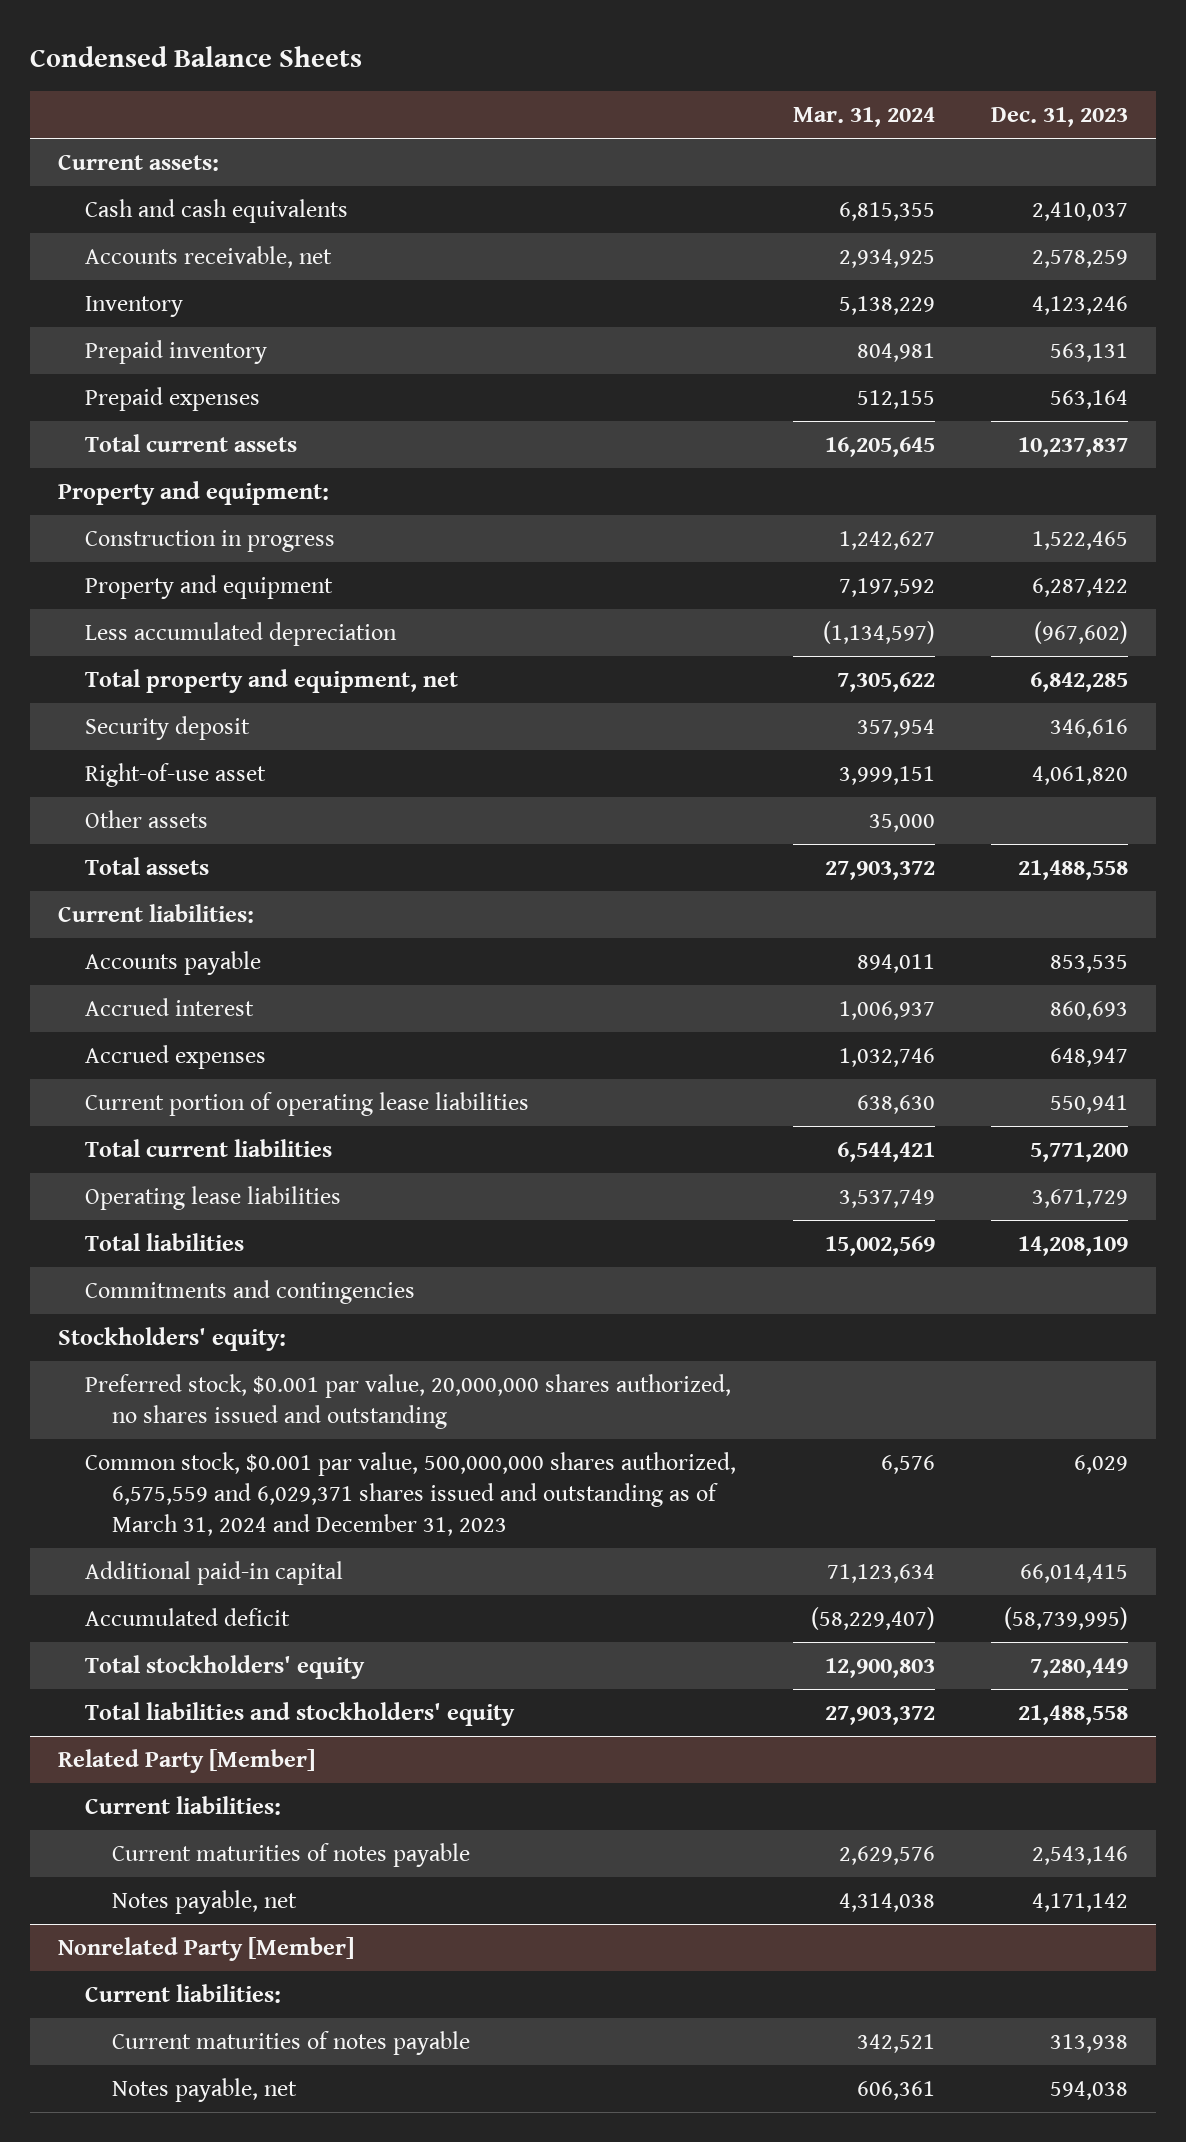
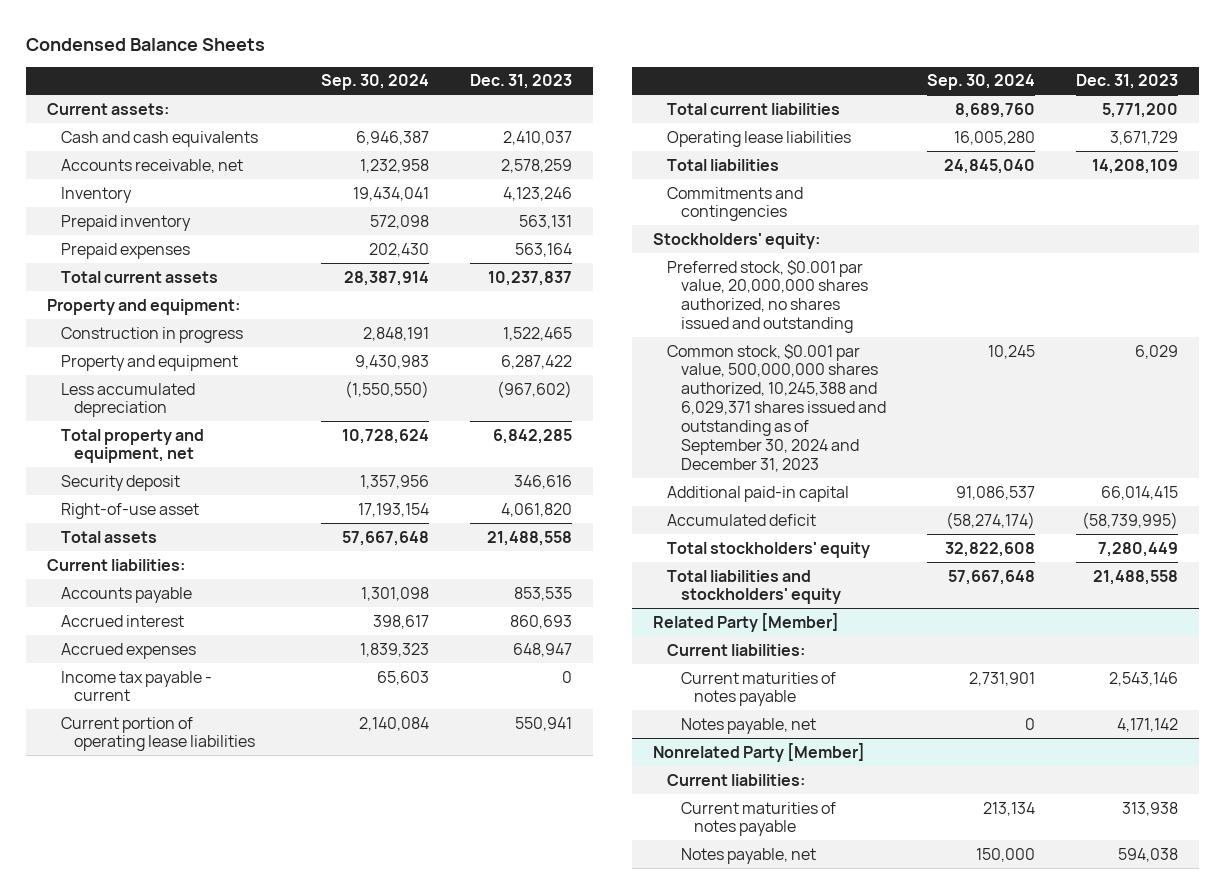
[792,107,935,128] Mar. 31, 2024 -> none
none -> [320,74,429,91] Sep. 30, 2024
[85,810,209,829] Other assets -> none
none -> [60,670,212,702] Income tax payable - current
[85,1452,737,1536] Common stock, $0.001 par value, 500,000,000 shares authorized, 6,575,559 and 6,029,371 shares issued and outstanding as of March 31, 2024 and December 31, 2023 -> [666,343,886,472] Common stock, $0.001 par value, 500,000,000 shares authorized, 10,245,388 and 6,029,371 shares issued and outstanding as of September 30, 2024 and December 31, 2023

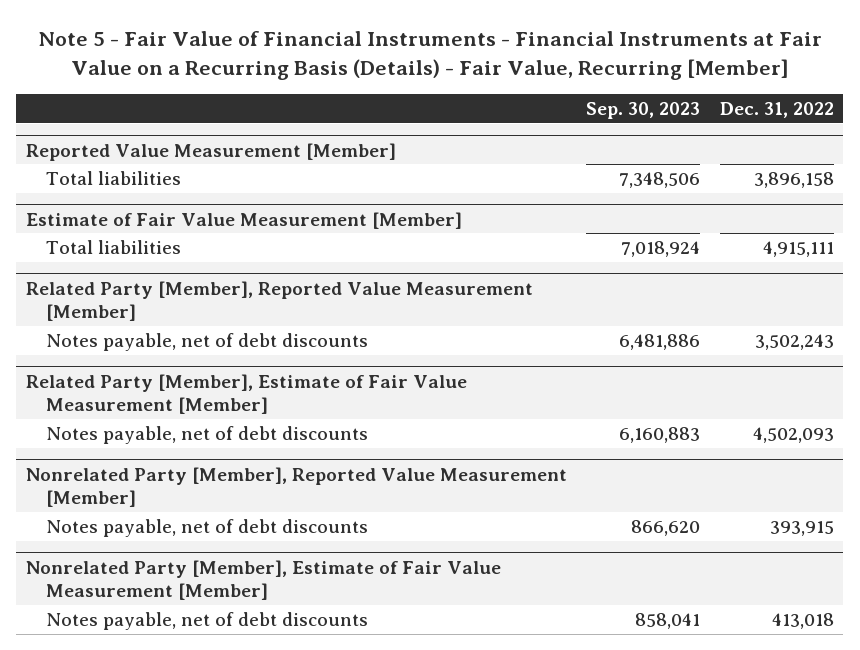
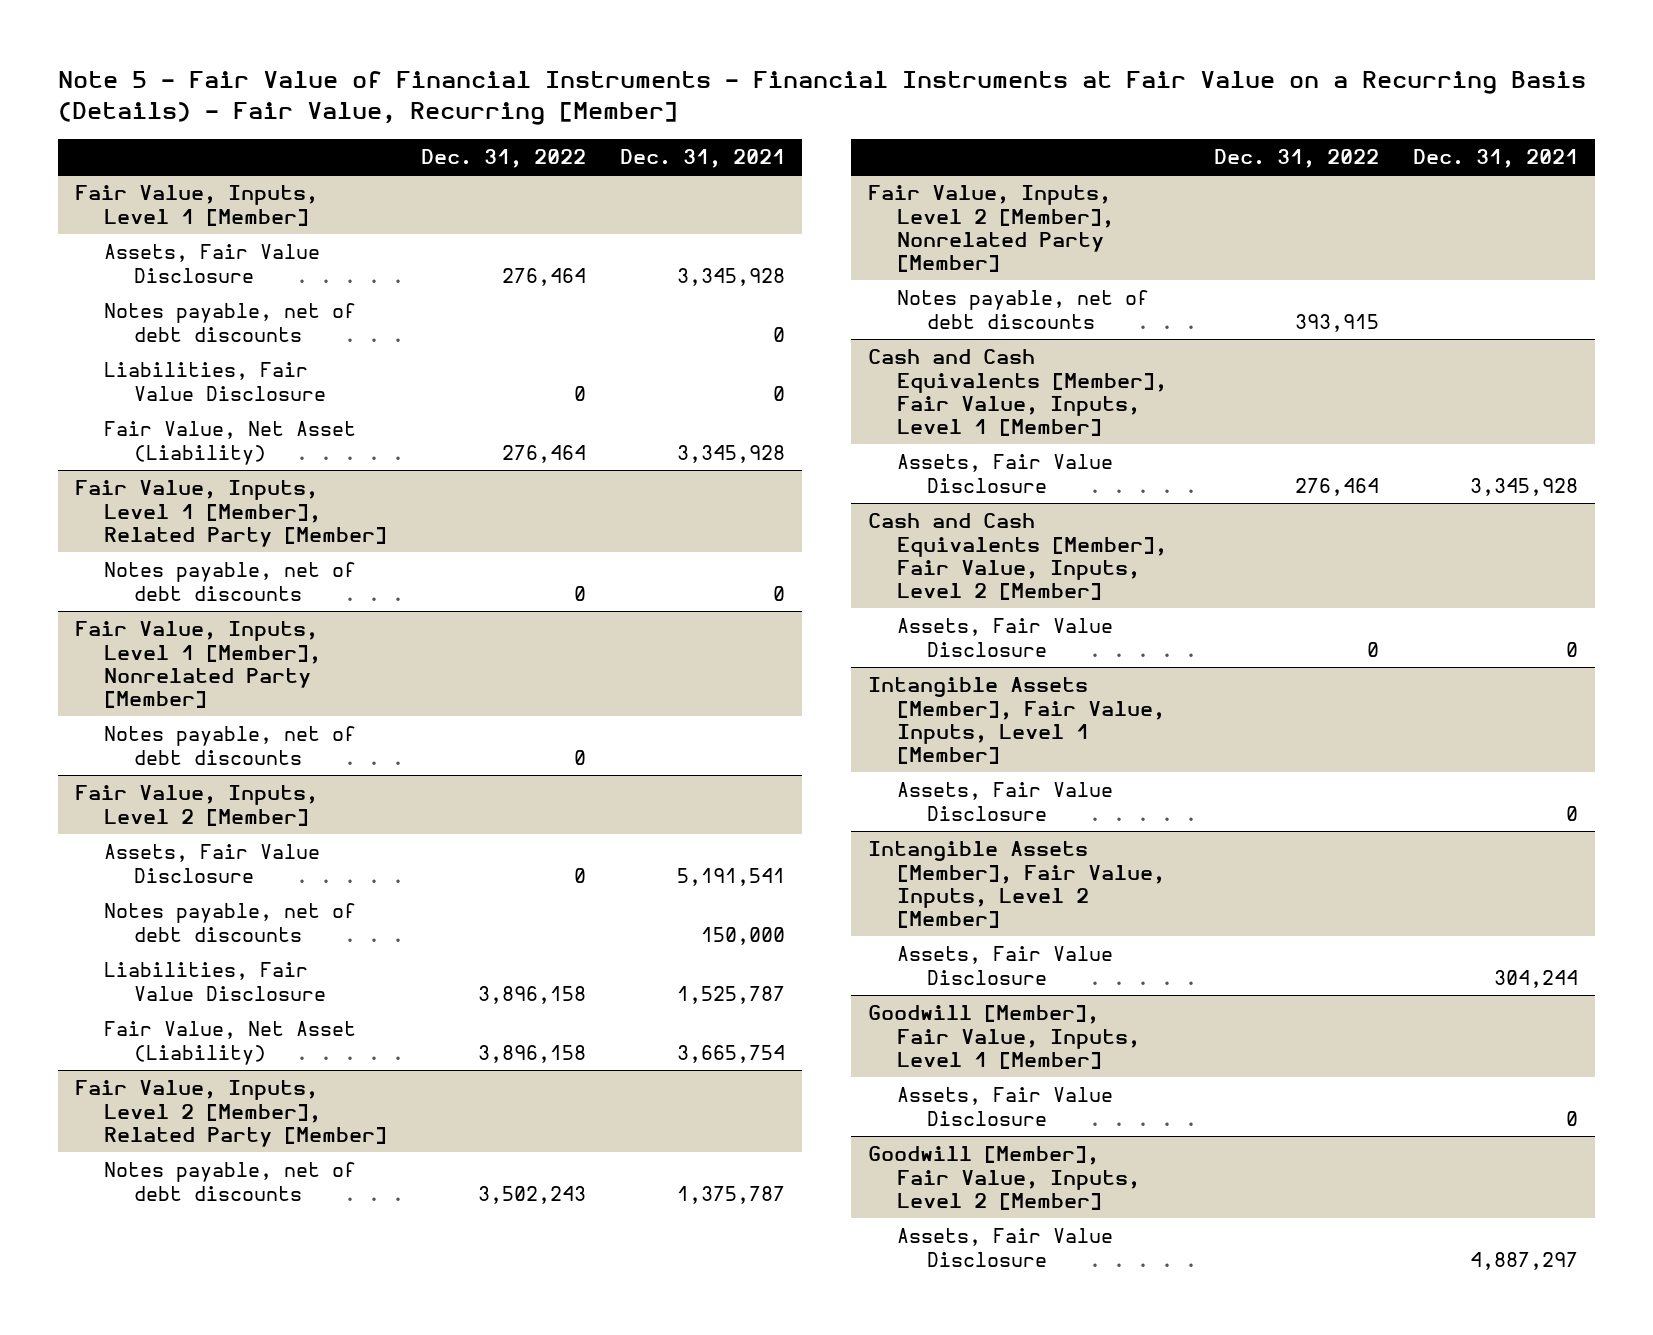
[586,101,701,119] Sep. 30, 2023 -> none
none -> [619,148,785,168] Dec. 31, 2021
[26,280,534,321] Related Party [Member], Reported Value Measurement [Member] -> none
[26,142,397,161] Reported Value Measurement [Member] -> [74,185,318,226] Fair Value, Inputs, Level 1 [Member]
none -> [104,244,321,283] Assets, Fair Value Disclosure
none -> [104,303,357,342] Notes payable, net of debt discounts
[46,170,182,185] Total liabilities -> [104,362,326,401] Liabilities, Fair Value Disclosure
[753,171,834,188] 3,896,158 -> [574,385,587,401] 0
none -> [104,421,357,465] Fair Value, Net Asset (Liability)
none -> [74,480,388,547] Fair Value, Inputs, Level 1 [Member], Related Party [Member]
none -> [104,562,357,601] Notes payable, net of debt discounts
none -> [74,621,322,709] Fair Value, Inputs, Level 1 [Member], Nonrelated Party [Member]
none -> [104,726,357,765] Notes payable, net of debt discounts
[26,211,463,229] Estimate of Fair Value Measurement [Member] -> [74,785,318,826] Fair Value, Inputs, Level 2 [Member]
none -> [104,844,321,883] Assets, Fair Value Disclosure
none -> [104,903,357,942] Notes payable, net of debt discounts
[46,239,182,254] Total liabilities -> [104,962,326,1001] Liabilities, Fair Value Disclosure
[762,240,834,257] 4,915,111 -> [478,985,587,1004] 3,896,158
none -> [104,1021,357,1065] Fair Value, Net Asset (Liability)
none -> [74,1080,388,1147] Fair Value, Inputs, Level 2 [Member], Related Party [Member]
[26,373,468,414] Related Party [Member], Estimate of Fair Value Measurement [Member] -> none
[46,425,369,444] Notes payable, net of debt discounts -> none
[26,466,568,507] Nonrelated Party [Member], Reported Value Measurement [Member] -> none
none -> [867,185,1115,273] Fair Value, Inputs, Level 2 [Member], Nonrelated Party [Member]
[26,559,502,600] Nonrelated Party [Member], Estimate of Fair Value Measurement [Member] -> none
[46,611,369,630] Notes payable, net of debt discounts -> none
none -> [867,349,1168,437] Cash and Cash Equivalents [Member], Fair Value, Inputs, Level 1 [Member]
none -> [897,454,1114,493] Assets, Fair Value Disclosure
none -> [867,513,1168,601] Cash and Cash Equivalents [Member], Fair Value, Inputs, Level 2 [Member]
none -> [897,618,1114,657] Assets, Fair Value Disclosure
none -> [867,677,1166,765] Intangible Assets [Member], Fair Value, Inputs, Level 1 [Member]
none -> [897,782,1114,821] Assets, Fair Value Disclosure
none -> [867,841,1166,929] Intangible Assets [Member], Fair Value, Inputs, Level 2 [Member]
none -> [897,946,1114,985] Assets, Fair Value Disclosure
none -> [867,1005,1141,1069] Goodwill [Member], Fair Value, Inputs, Level 1 [Member]
none -> [897,1087,1114,1126] Assets, Fair Value Disclosure
none -> [867,1146,1141,1210] Goodwill [Member], Fair Value, Inputs, Level 2 [Member]
none -> [897,1228,1114,1267] Assets, Fair Value Disclosure

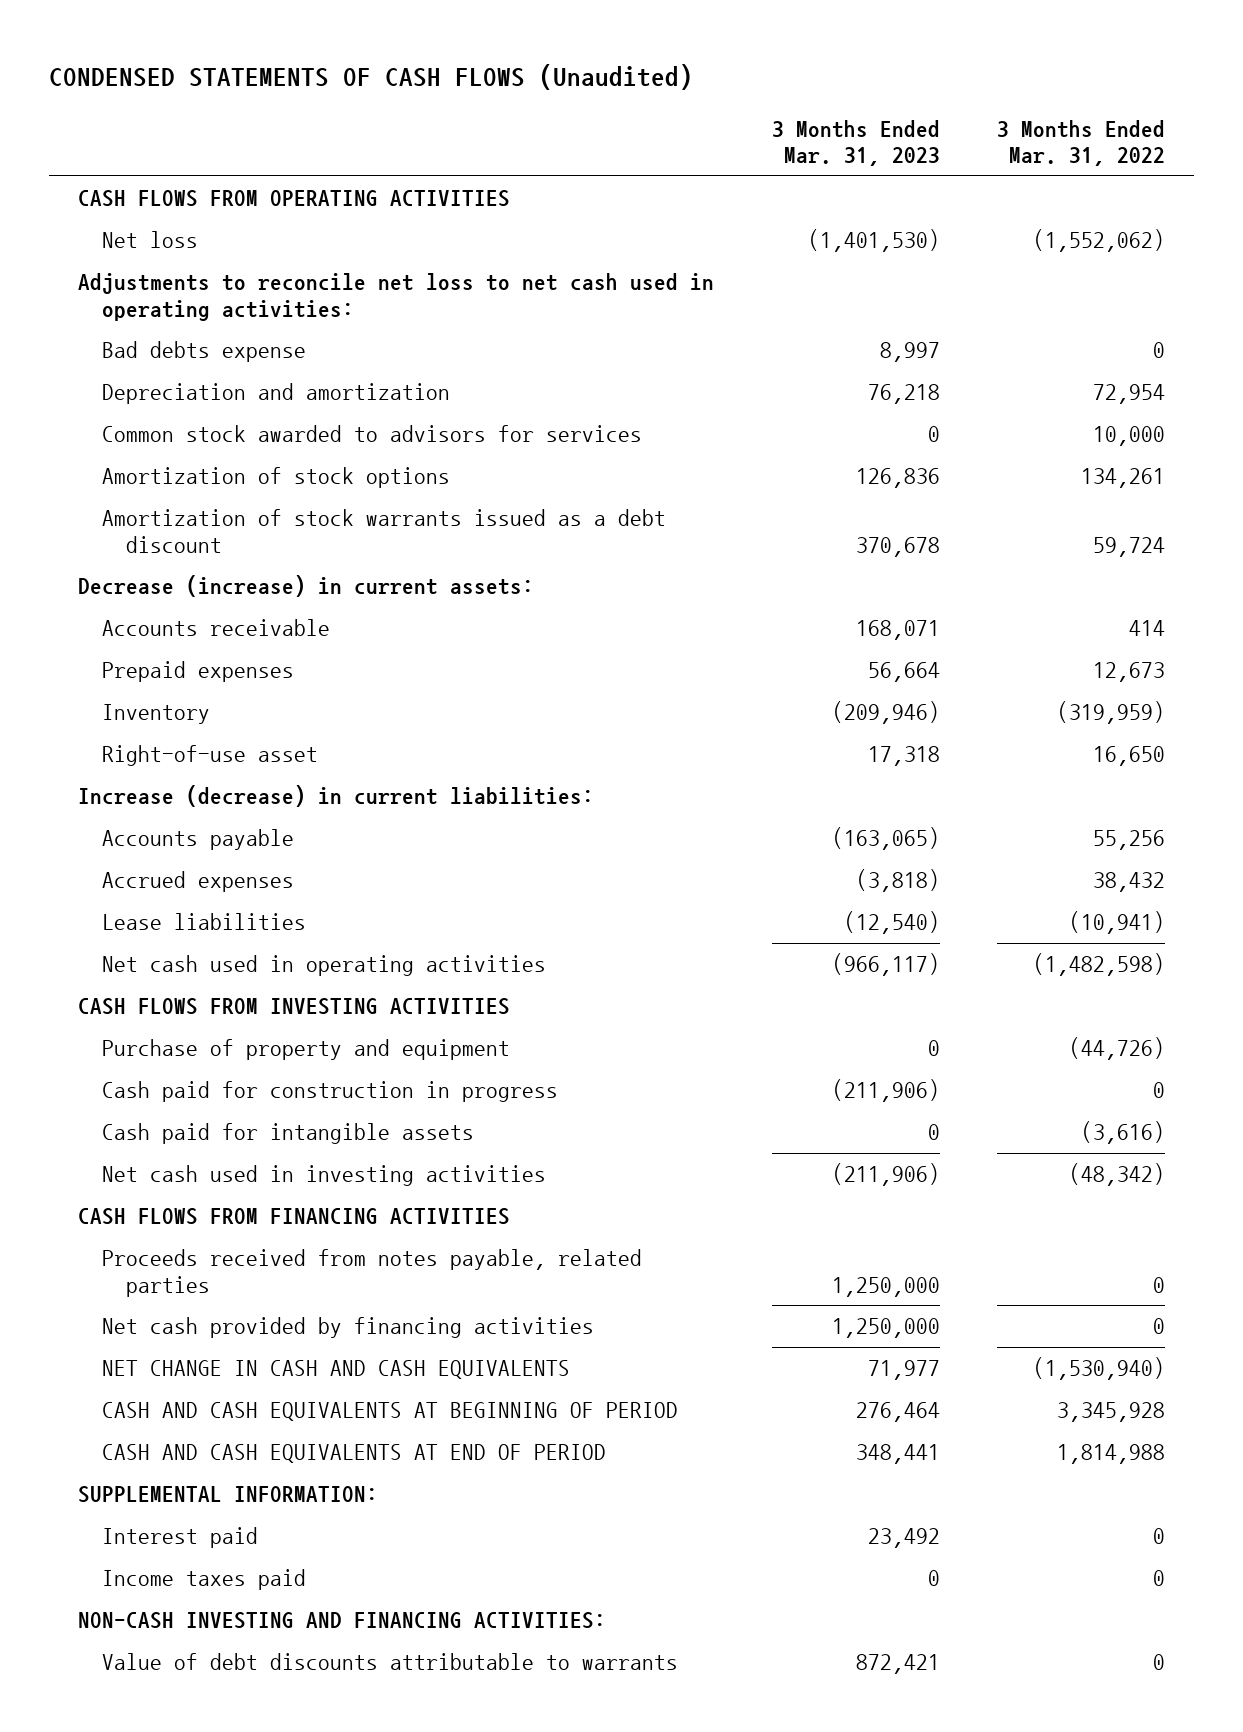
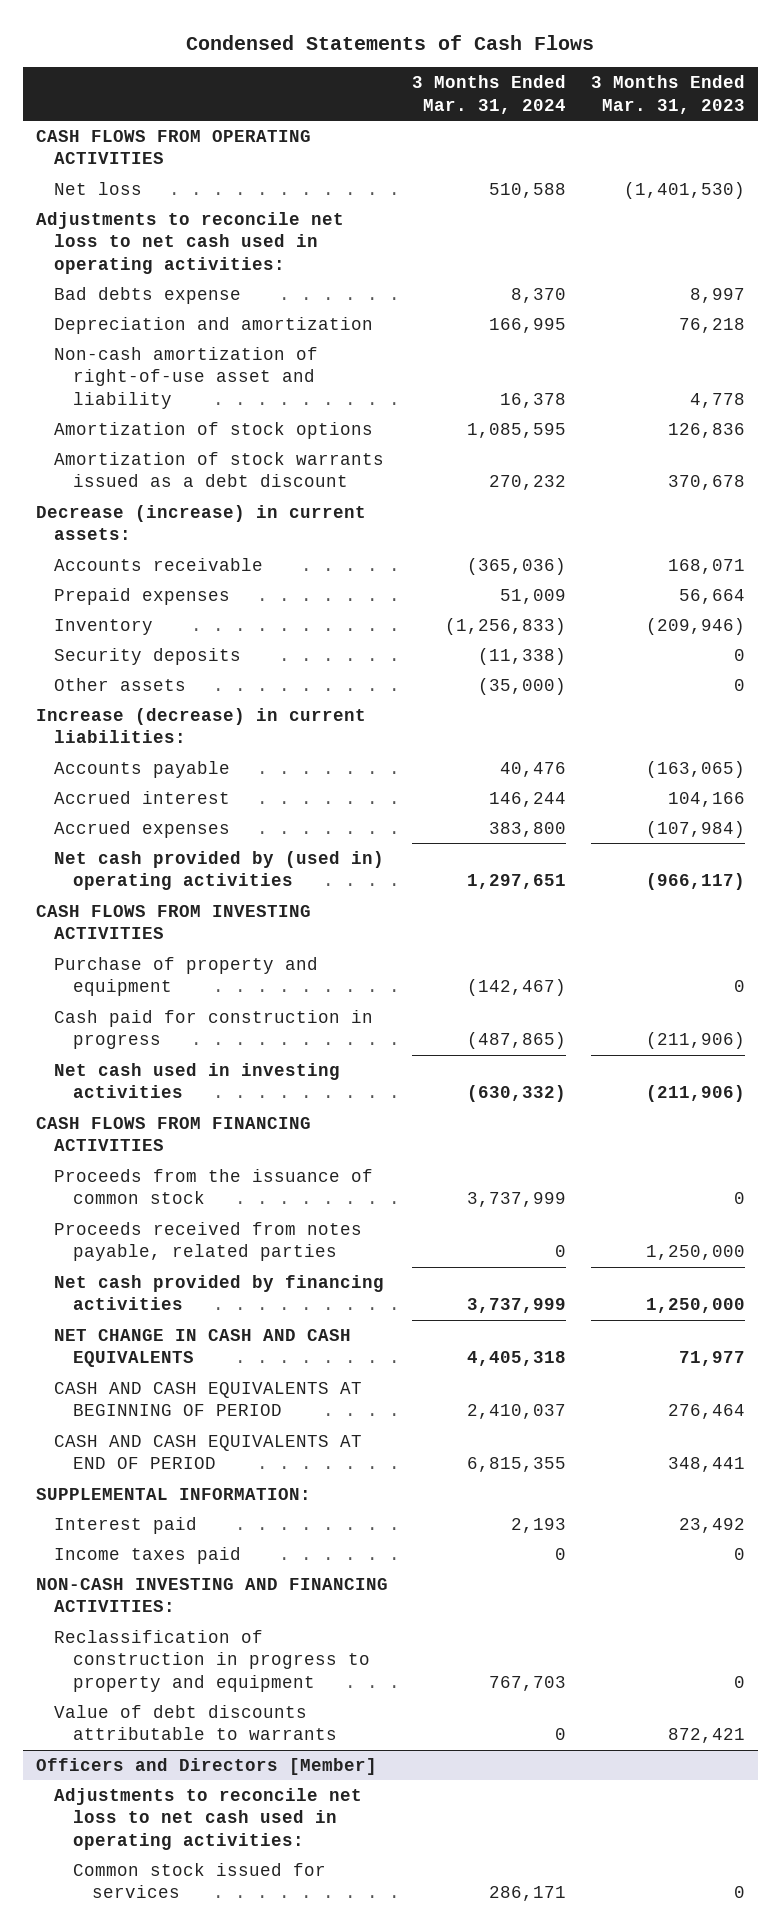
[49,63,694,90] CONDENSED STATEMENTS OF CASH FLOWS (Unaudited) -> [186,35,595,51] Condensed Statements of Cash Flows
[997,119,1166,167] 3 Months Ended Mar. 31, 2022 -> none
none -> [412,75,567,114] 3 Months Ended Mar. 31, 2024
[101,425,642,443] Common stock awarded to advisors for services -> none
none -> [54,346,319,409] Non-cash amortization of right-of-use asset and liability
[101,745,318,767] Right-of-use asset -> none
none -> [54,647,242,665] Security deposits
none -> [54,677,187,691] Other assets
[101,913,306,931] Lease liabilities -> none
none -> [54,790,231,804] Accrued interest
[855,869,940,893] (3,818) -> [646,820,746,838] (107,984)
[101,955,546,977] Net cash used in operating activities -> [54,850,385,891] Net cash provided by (used in) operating activities
[101,1123,474,1145] Cash paid for intangible assets -> none
none -> [54,1168,374,1205] Proceeds from the issuance of common stock
none -> [54,1629,371,1692] Reclassification of construction in progress to property and equipment
none -> [35,1757,377,1775] Officers and Directors [Member]
none -> [54,1787,363,1850] Adjustments to reconcile net loss to net cash used in operating activities:
none -> [73,1862,327,1899] Common stock issued for services

